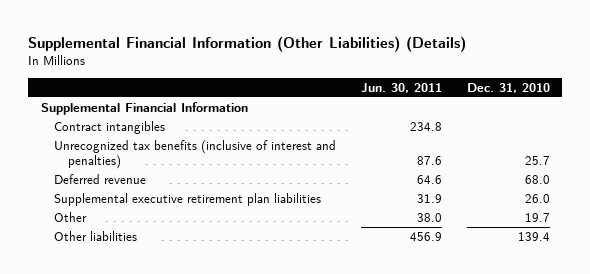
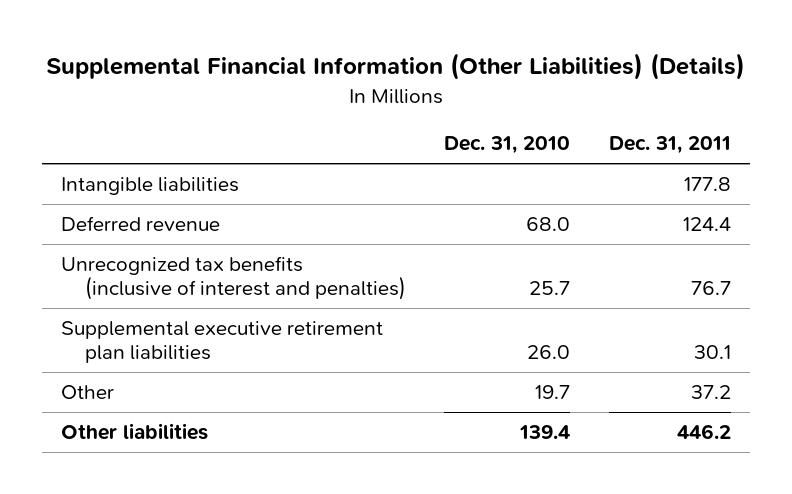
[361,83,443,94] Jun. 30, 2011 -> none
none -> [608,136,731,155] Dec. 31, 2011
[40,101,248,115] Supplemental Financial Information -> none
[54,120,166,134] Contract intangibles -> none
none -> [61,176,240,195] Intangible liabilities
[54,139,337,170] Unrecognized tax benefits (inclusive of interest and penalties) -> [61,255,407,301] Unrecognized tax benefits (inclusive of interest and penalties)

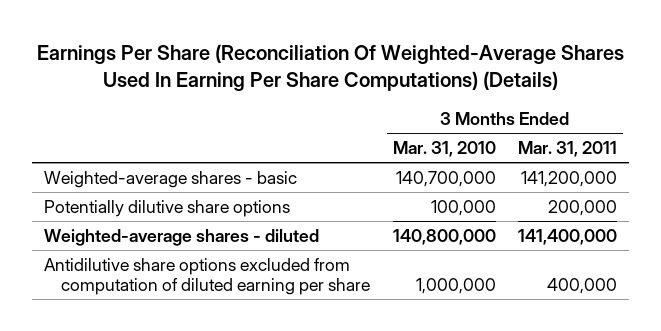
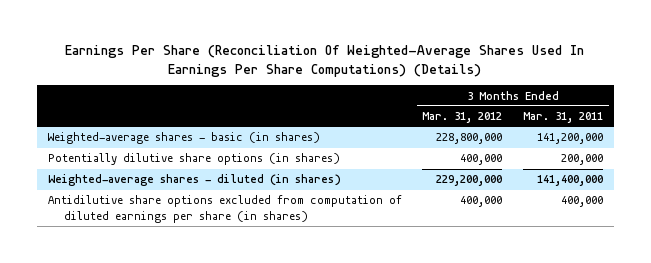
[36,43,624,91] Earnings Per Share (Reconciliation Of Weighted-Average Shares Used In Earning Per Share Computations) (Details) -> [65,45,585,77] Earnings Per Share (Reconciliation Of Weighted-Average Shares Used In Earnings Per Share Computations) (Details)
[392,141,496,158] Mar. 31, 2010 -> none
none -> [422,112,503,124] Mar. 31, 2012
[43,170,297,188] Weighted-average shares - basic -> [47,132,320,145] Weighted-average shares - basic (in shares)
[43,199,290,217] Potentially dilutive share options -> [47,153,340,166] Potentially dilutive share options (in shares)
[43,228,319,246] Weighted-average shares - diluted -> [47,174,341,187] Weighted-average shares - diluted (in shares)
[43,257,371,296] Antidilutive share options excluded from computation of diluted earning per share -> [47,195,402,223] Antidilutive share options excluded from computation of diluted earnings per share (in shares)

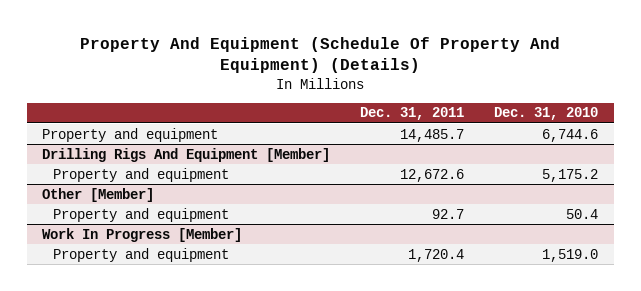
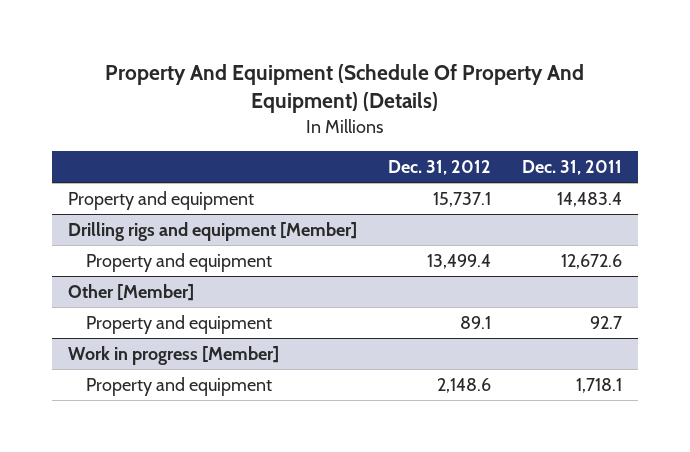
[494,107,599,121] Dec. 31, 2010 -> none
none -> [388,160,492,176] Dec. 31, 2012
[400,128,465,142] 14,485.7 -> [557,191,623,207] 14,483.4
[42,147,331,162] Drilling Rigs And Equipment [Member] -> [67,221,357,241] Drilling rigs and equipment [Member]
[42,227,243,242] Work In Progress [Member] -> [67,345,279,365] Work in progress [Member]
[408,248,465,262] 1,720.4 -> [576,377,623,393] 1,718.1

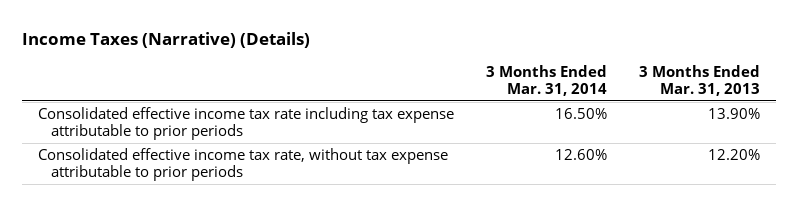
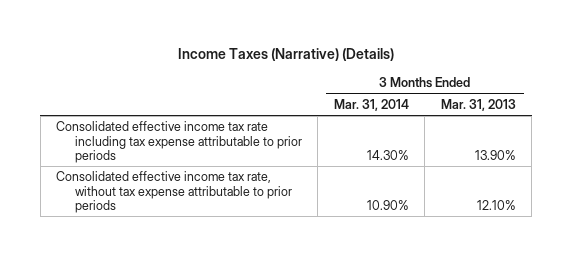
[554,108,607,120] 16.50% -> [366,150,409,161] 14.30%
[554,149,607,161] 12.60% -> [366,200,409,211] 10.90%
[707,149,760,161] 12.20% -> [476,200,516,211] 12.10%

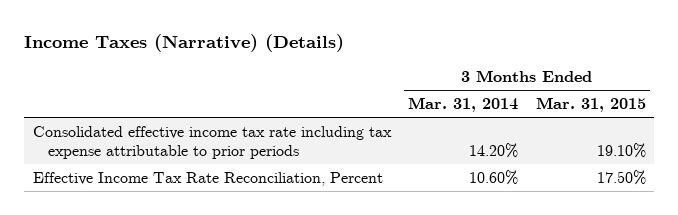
[440,98,516,111] Mar. 31, 2013 -> none
none -> [535,97,646,113] Mar. 31, 2015
[366,150,409,161] 14.30% -> [469,143,519,159] 14.20%
[56,171,292,214] Consolidated effective income tax rate, without tax expense attributable to prior periods -> [32,171,383,186] Effective Income Tax Rate Reconciliation, Percent
[366,200,409,211] 10.90% -> [469,169,519,185] 10.60%

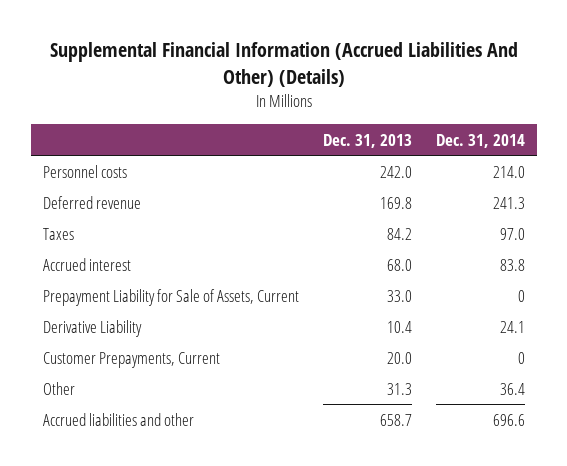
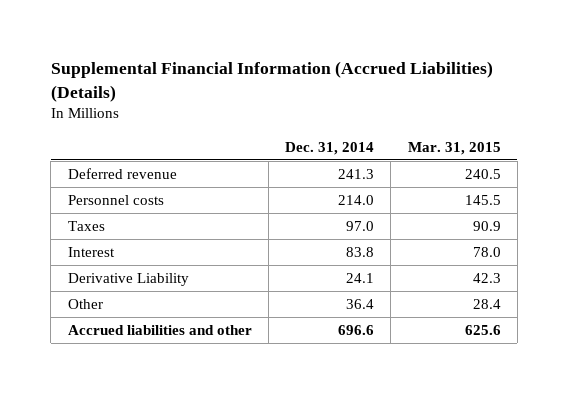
[49,42,518,87] Supplemental Financial Information (Accrued Liabilities And Other) (Details) -> [50,61,493,103] Supplemental Financial Information (Accrued Liabilities) (Details)
[322,133,412,148] Dec. 31, 2013 -> none
none -> [407,141,501,155] Mar. 31, 2015
[42,164,127,178] Personnel costs -> [67,194,164,205] Personnel costs
[42,288,299,306] Prepayment Liability for Sale of Assets, Current -> none
[42,257,131,271] Accrued interest -> [67,246,115,257] Interest
[42,351,220,368] Customer Prepayments, Current -> none

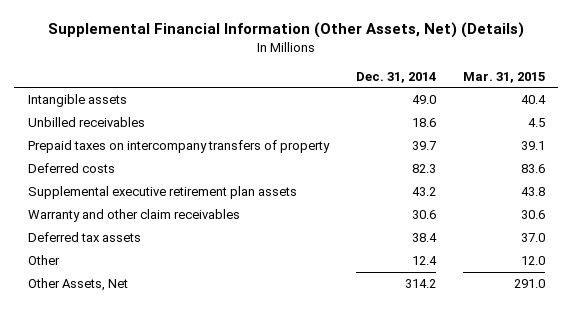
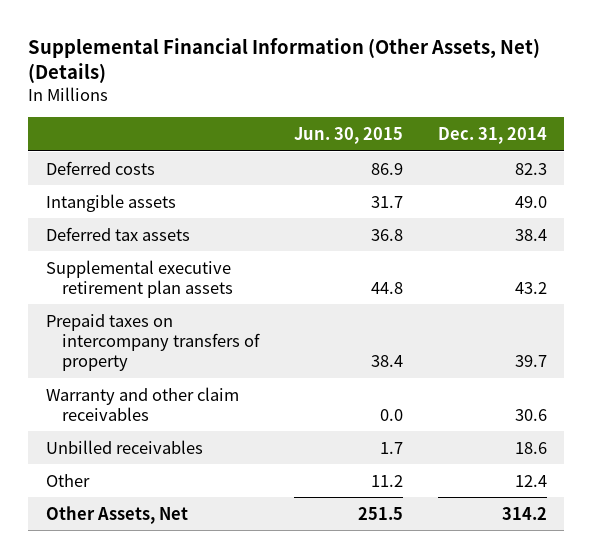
[462,71,545,83] Mar. 31, 2015 -> none
none -> [293,126,403,144] Jun. 30, 2015
[27,94,127,108] Intangible assets -> [46,193,177,212] Intangible assets
[27,232,141,243] Deferred tax assets -> [46,226,191,241] Deferred tax assets
[27,140,330,154] Prepaid taxes on intercompany transfers of property -> [46,313,260,372] Prepaid taxes on intercompany transfers of property
[27,117,145,128] Unbilled receivables -> [46,439,204,454] Unbilled receivables

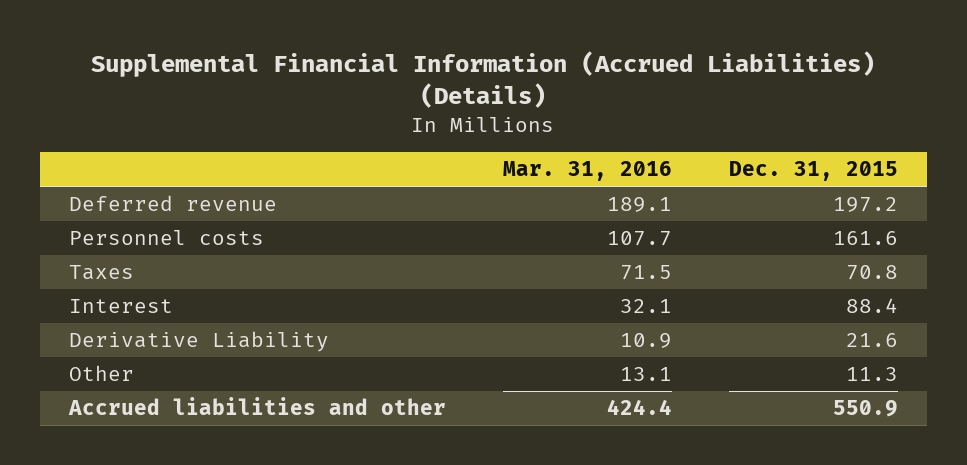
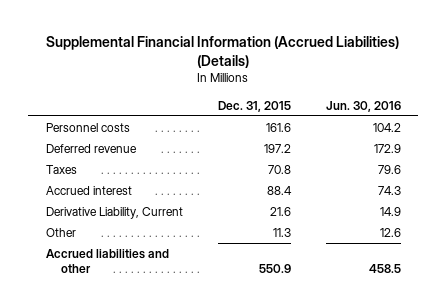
[502,161,672,182] Mar. 31, 2016 -> none
none -> [325,100,401,112] Jun. 30, 2016
[68,195,277,212] Deferred revenue -> [45,144,137,154] Deferred revenue
[68,299,173,314] Interest -> [45,186,132,196] Accrued interest
[68,331,329,353] Derivative Liability -> [45,207,183,220] Derivative Liability, Current

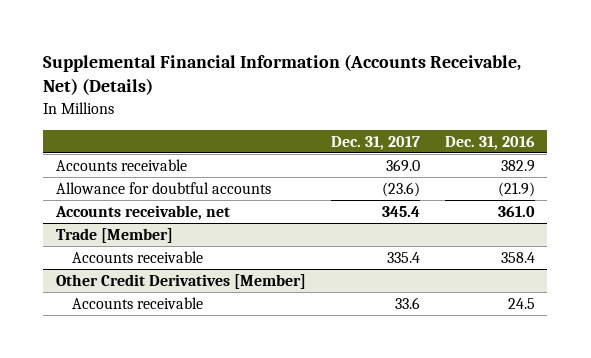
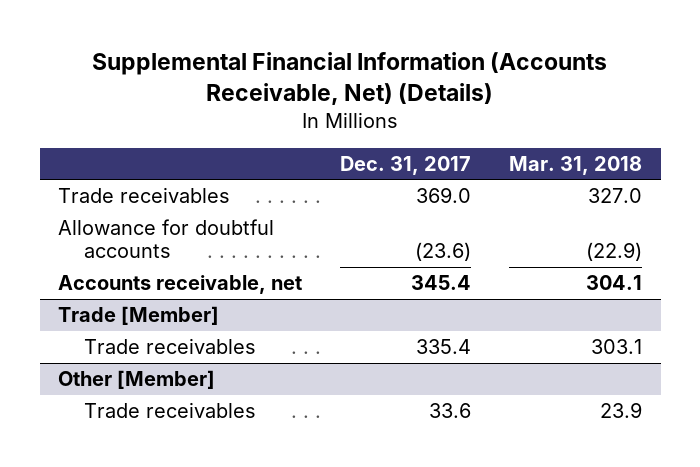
[444,135,535,150] Dec. 31, 2016 -> none
none -> [509,155,643,175] Mar. 31, 2018
[55,158,187,171] Accounts receivable -> [58,187,231,204] Trade receivables
[71,250,203,263] Accounts receivable -> [84,338,257,355] Trade receivables
[55,273,306,289] Other Credit Derivatives [Member] -> [58,370,216,390] Other [Member]
[71,296,203,309] Accounts receivable -> [84,402,257,419] Trade receivables

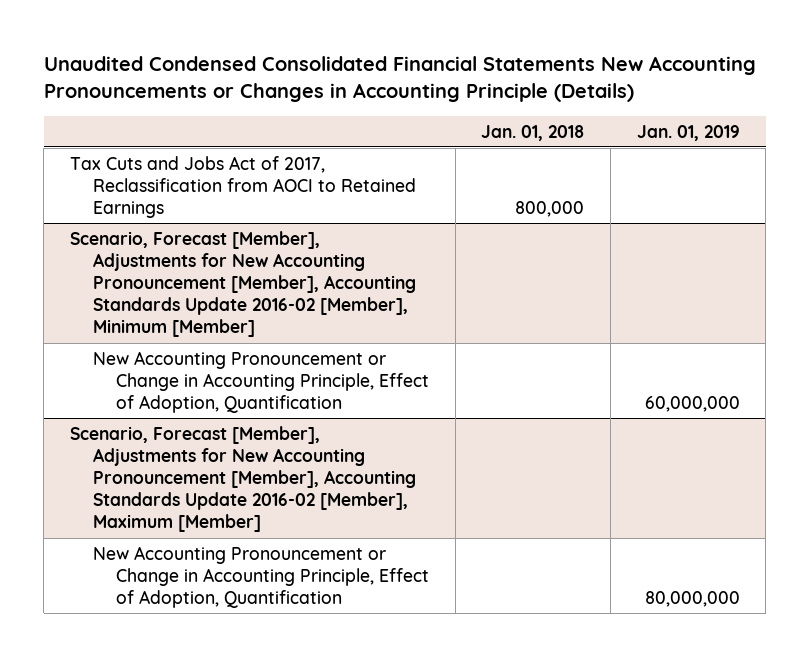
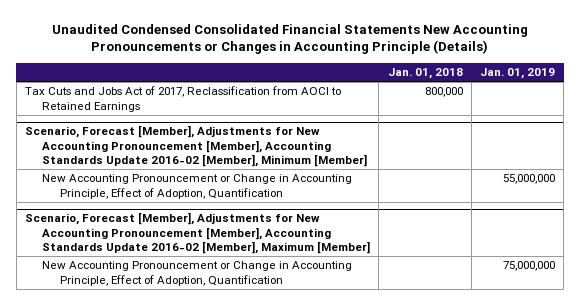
[644,395,740,412] 60,000,000 -> [502,174,555,185] 55,000,000
[644,590,740,607] 80,000,000 -> [502,261,555,272] 75,000,000

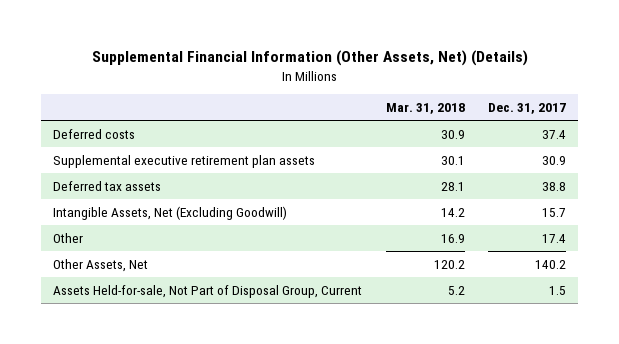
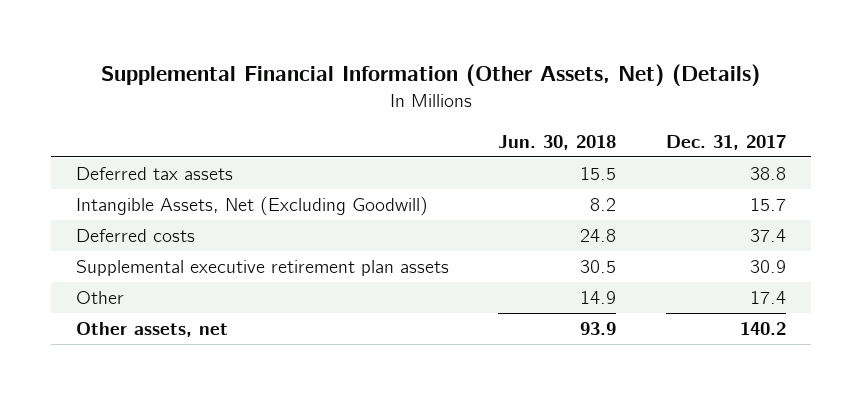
[385,103,465,115] Mar. 31, 2018 -> none
none -> [498,134,617,150] Jun. 30, 2018
[52,128,135,139] Deferred costs -> [75,229,195,243] Deferred costs
[52,154,315,168] Supplemental executive retirement plan assets -> [75,260,449,277] Supplemental executive retirement plan assets
[52,284,362,298] Assets Held-for-sale, Not Part of Disposal Group, Current -> none
[52,258,148,272] Other Assets, Net -> [75,322,228,338] Other assets, net

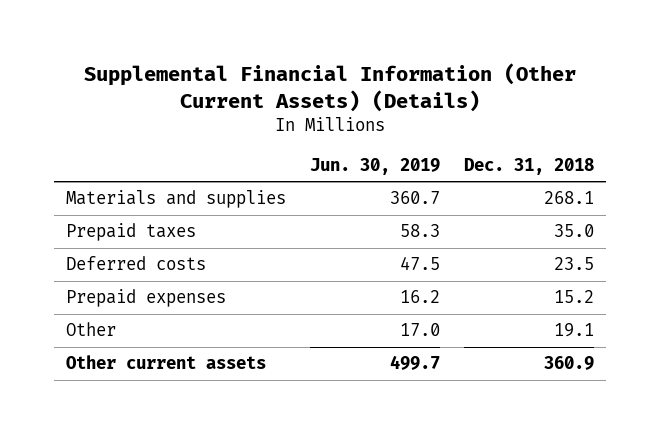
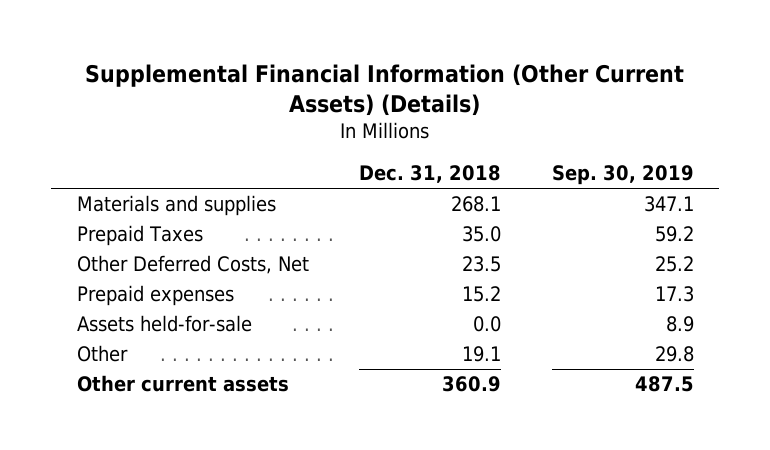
[310,157,441,175] Jun. 30, 2019 -> none
none -> [551,165,694,186] Sep. 30, 2019
[66,223,197,242] Prepaid taxes -> [76,225,203,247] Prepaid Taxes
[66,256,207,271] Deferred costs -> [76,255,309,275] Other Deferred Costs, Net
none -> [76,315,252,333] Assets held-for-sale

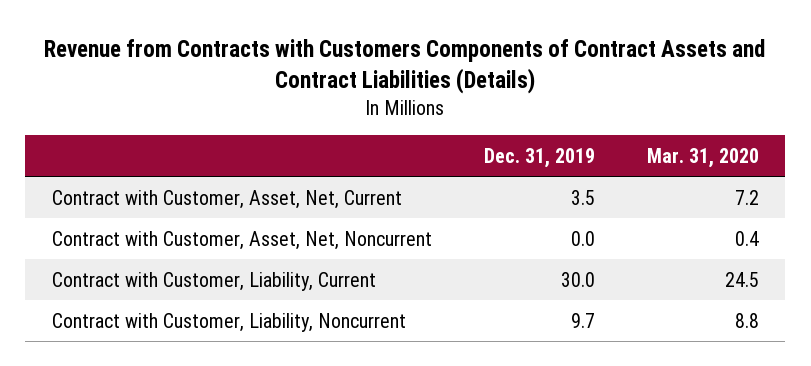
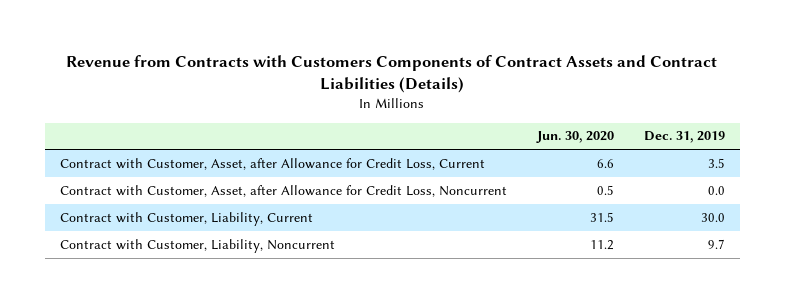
[647,147,760,168] Mar. 31, 2020 -> none
none -> [535,131,614,144] Jun. 30, 2020
[51,189,402,209] Contract with Customer, Asset, Net, Current -> [60,157,486,170] Contract with Customer, Asset, after Allowance for Credit Loss, Current
[51,230,432,250] Contract with Customer, Asset, Net, Noncurrent -> [60,184,508,197] Contract with Customer, Asset, after Allowance for Credit Loss, Noncurrent

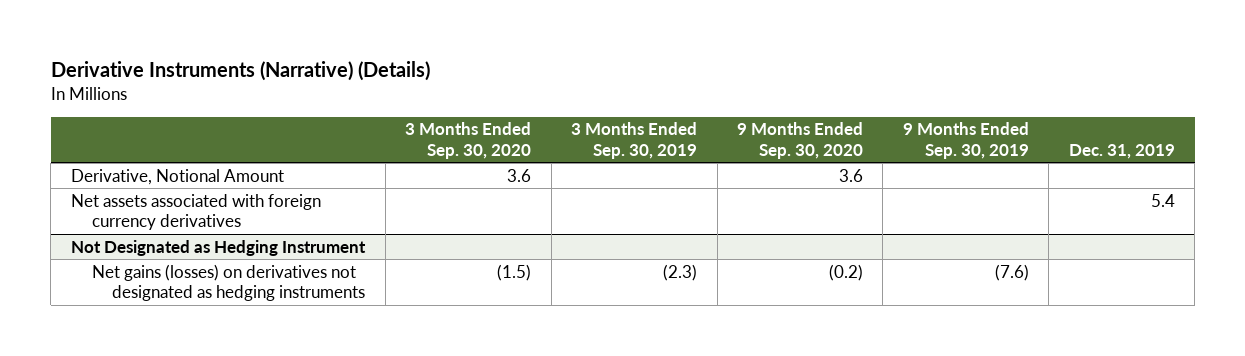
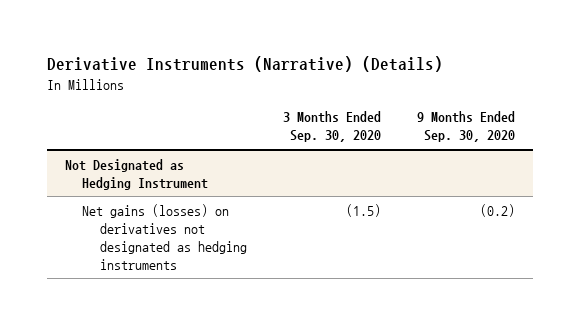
[571,122,698,159] 3 Months Ended Sep. 30, 2019 -> none
[902,122,1029,159] 9 Months Ended Sep. 30, 2019 -> none
[1068,143,1175,159] Dec. 31, 2019 -> none
[70,168,284,185] Derivative, Notional Amount -> none
[70,193,321,230] Net assets associated with foreign currency derivatives -> none

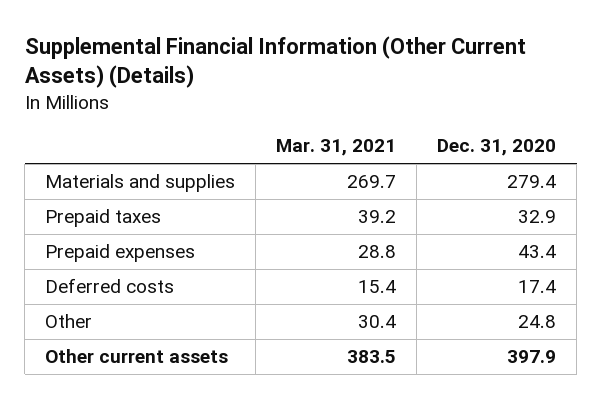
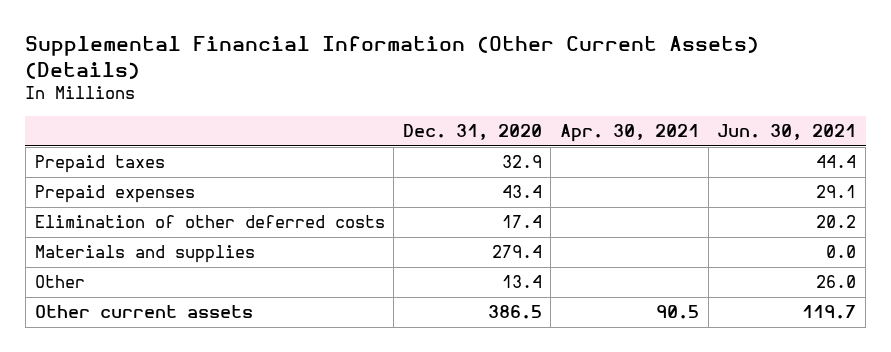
[276,139,397,157] Mar. 31, 2021 -> none
none -> [560,123,700,142] Apr. 30, 2021
none -> [717,123,857,140] Jun. 30, 2021
[45,278,175,294] Deferred costs -> [34,215,385,229] Elimination of other deferred costs
[45,174,236,193] Materials and supplies -> [34,245,255,264] Materials and supplies
[518,315,557,329] 24.8 -> [501,275,542,289] 13.4
[507,350,557,364] 397.9 -> [487,305,542,320] 386.5

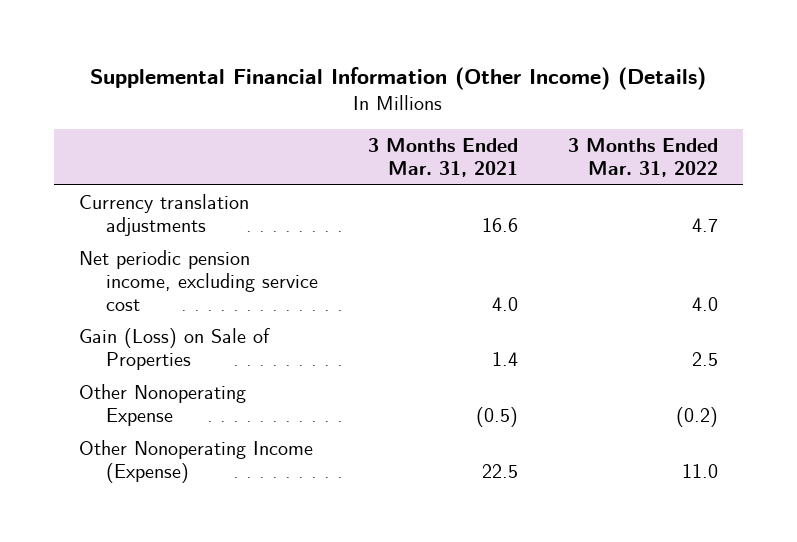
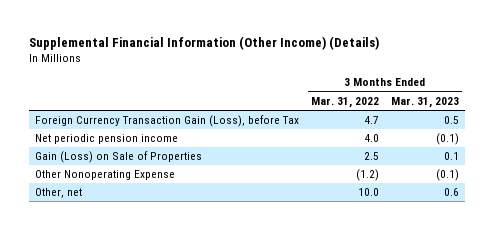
[367,138,518,178] 3 Months Ended Mar. 31, 2021 -> none
none -> [390,96,459,108] Mar. 31, 2023
[78,194,249,236] Currency translation adjustments -> [35,115,300,128] Foreign Currency Transaction Gain (Loss), before Tax
[78,250,318,311] Net periodic pension income, excluding service cost -> [35,134,179,145] Net periodic pension income
[675,406,718,427] (0.2) -> [355,169,379,182] (1.2)
[78,440,313,483] Other Nonoperating Income (Expense) -> [35,188,83,199] Other, net
[681,463,718,478] 11.0 -> [357,188,379,197] 10.0

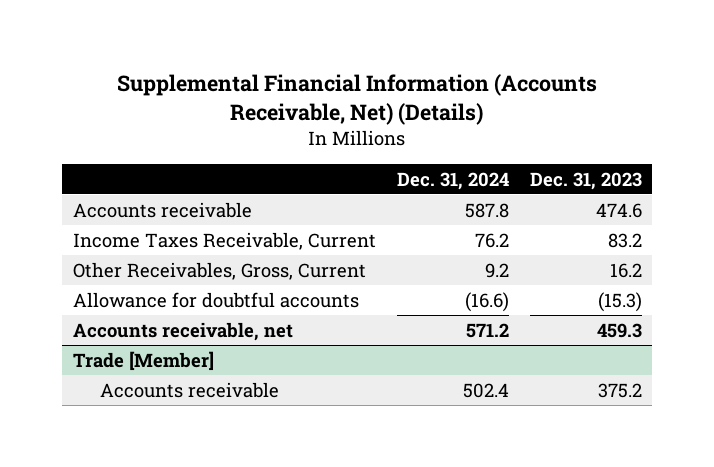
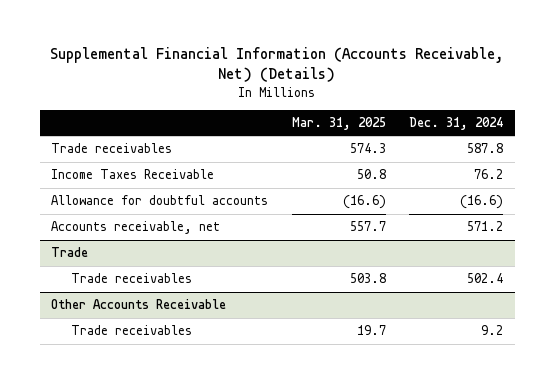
[529,171,642,190] Dec. 31, 2023 -> none
none -> [291,116,386,130] Mar. 31, 2025
[72,261,366,280] Other Receivables, Gross, Current -> none
[72,201,252,218] Accounts receivable -> [51,143,173,154] Trade receivables
[72,231,376,250] Income Taxes Receivable, Current -> [51,169,215,180] Income Taxes Receivable
[72,350,214,371] Trade [Member] -> [51,247,89,258] Trade
[99,381,279,398] Accounts receivable -> [71,273,193,284] Trade receivables
none -> [51,299,227,310] Other Accounts Receivable
none -> [71,325,193,336] Trade receivables

